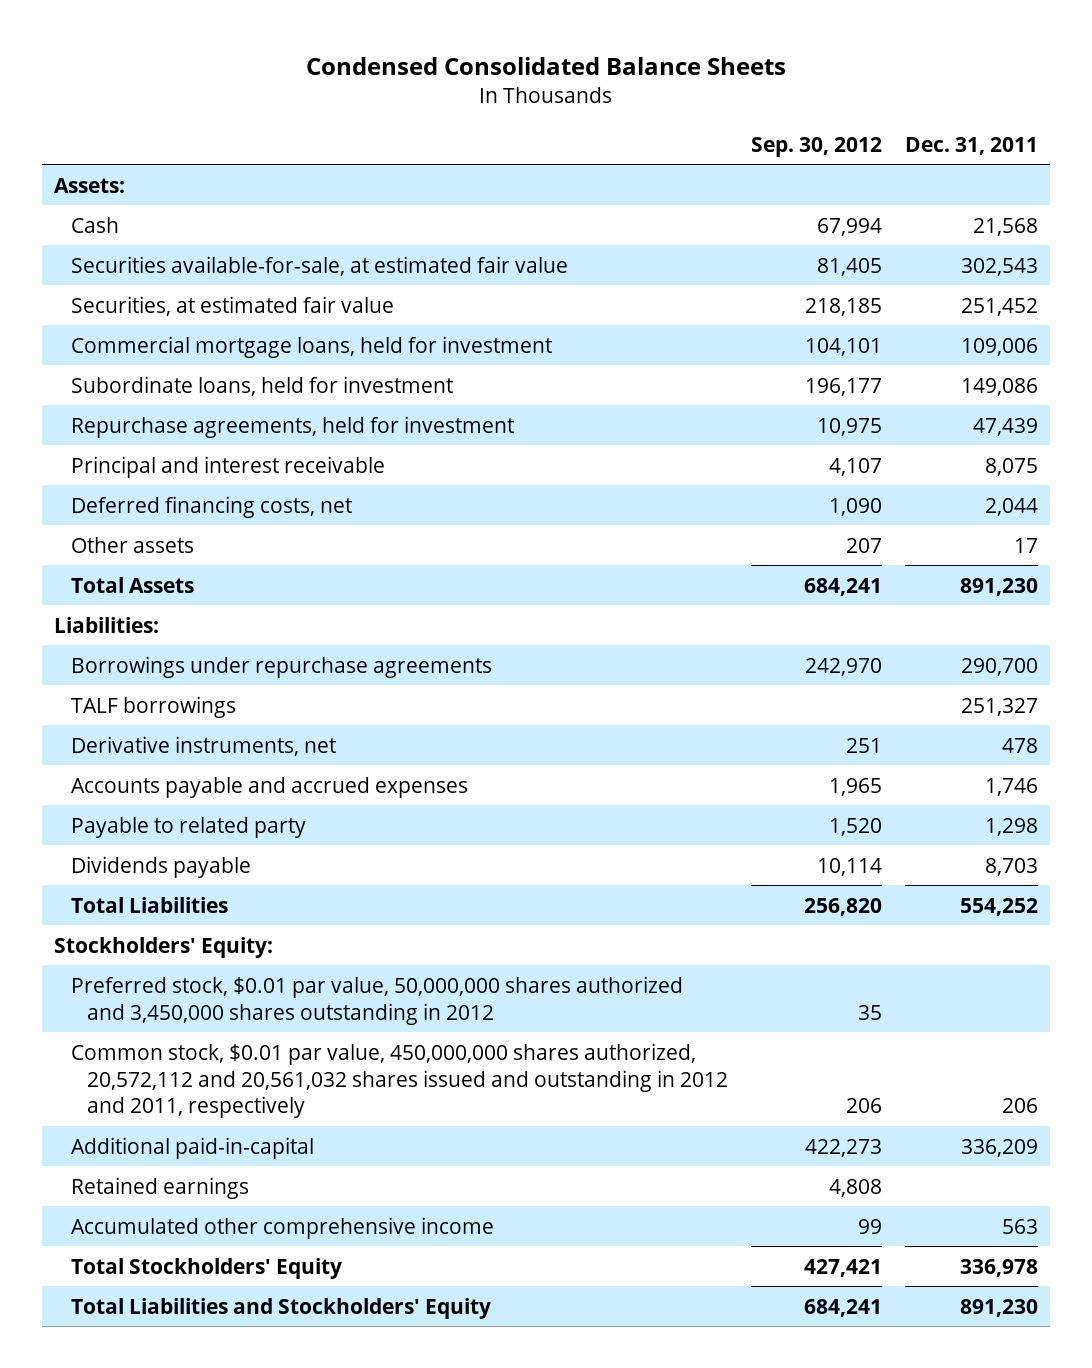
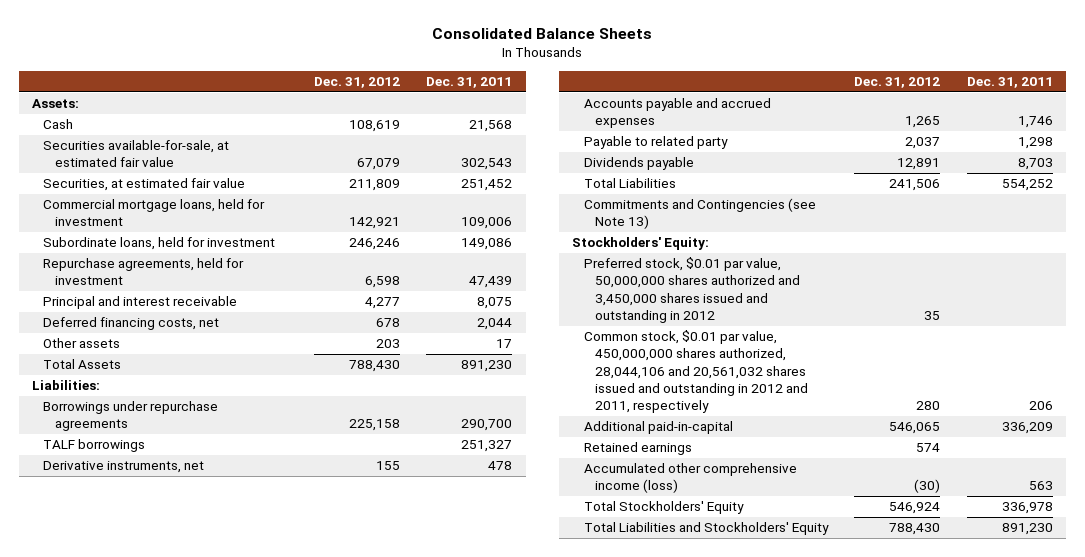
[306,56,787,75] Condensed Consolidated Balance Sheets -> [432,28,653,40] Consolidated Balance Sheets
[751,136,883,157] Sep. 30, 2012 -> none
none -> [313,76,400,88] Dec. 31, 2012
none -> [583,198,816,230] Commitments and Contingencies (see Note 13)
[70,975,683,1025] Preferred stock, $0.01 par value, 50,000,000 shares authorized and 3,450,000 shares outstanding in 2012 -> [583,257,801,323] Preferred stock, $0.01 par value, 50,000,000 shares authorized and 3,450,000 shares issued and outstanding in 2012
[70,1042,729,1119] Common stock, $0.01 par value, 450,000,000 shares authorized, 20,572,112 and 20,561,032 shares issued and outstanding in 2012 and 2011, respectively -> [583,330,809,414] Common stock, $0.01 par value, 450,000,000 shares authorized, 28,044,106 and 20,561,032 shares issued and outstanding in 2012 and 2011, respectively
[70,1216,494,1239] Accumulated other comprehensive income -> [583,463,797,494] Accumulated other comprehensive income (loss)

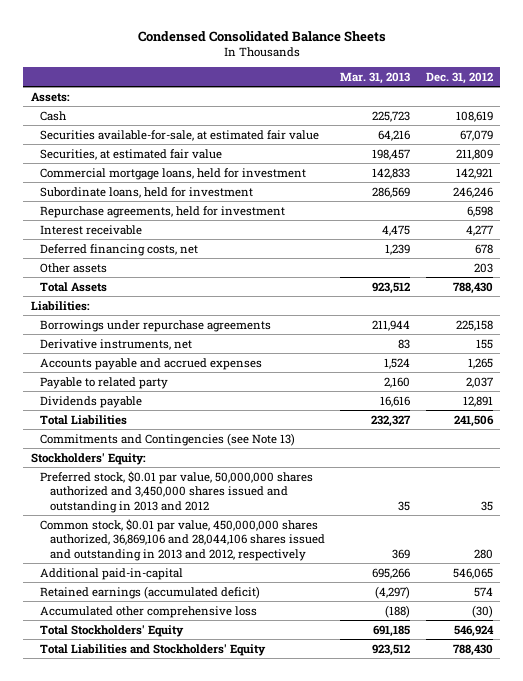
[432,28,653,40] Consolidated Balance Sheets -> [137,30,386,42] Condensed Consolidated Balance Sheets
[426,76,513,88] Dec. 31, 2011 -> none
none -> [340,71,411,84] Mar. 31, 2013
[43,296,238,310] Principal and interest receivable -> [40,224,143,235] Interest receivable
[43,439,146,453] TALF borrowings -> none
[583,257,801,323] Preferred stock, $0.01 par value, 50,000,000 shares authorized and 3,450,000 shares issued and outstanding in 2012 -> [40,470,314,513] Preferred stock, $0.01 par value, 50,000,000 shares authorized and 3,450,000 shares issued and outstanding in 2013 and 2012
[583,330,809,414] Common stock, $0.01 par value, 450,000,000 shares authorized, 28,044,106 and 20,561,032 shares issued and outstanding in 2012 and 2011, respectively -> [40,518,326,561] Common stock, $0.01 par value, 450,000,000 shares authorized, 36,869,106 and 28,044,106 shares issued and outstanding in 2013 and 2012, respectively
[583,442,692,456] Retained earnings -> [40,585,261,599] Retained earnings (accumulated deficit)
[583,463,797,494] Accumulated other comprehensive income (loss) -> [40,605,258,618] Accumulated other comprehensive loss

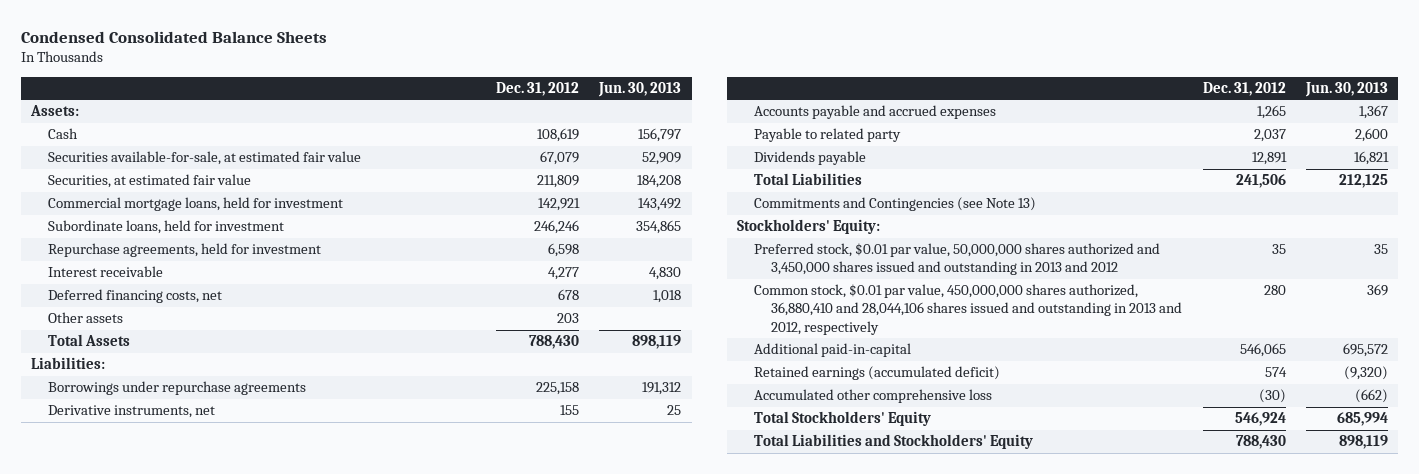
[340,71,411,84] Mar. 31, 2013 -> none
none -> [598,81,682,97] Jun. 30, 2013
[40,518,326,561] Common stock, $0.01 par value, 450,000,000 shares authorized, 36,869,106 and 28,044,106 shares issued and outstanding in 2013 and 2012, respectively -> [754,284,1183,335] Common stock, $0.01 par value, 450,000,000 shares authorized, 36,880,410 and 28,044,106 shares issued and outstanding in 2013 and 2012, respectively

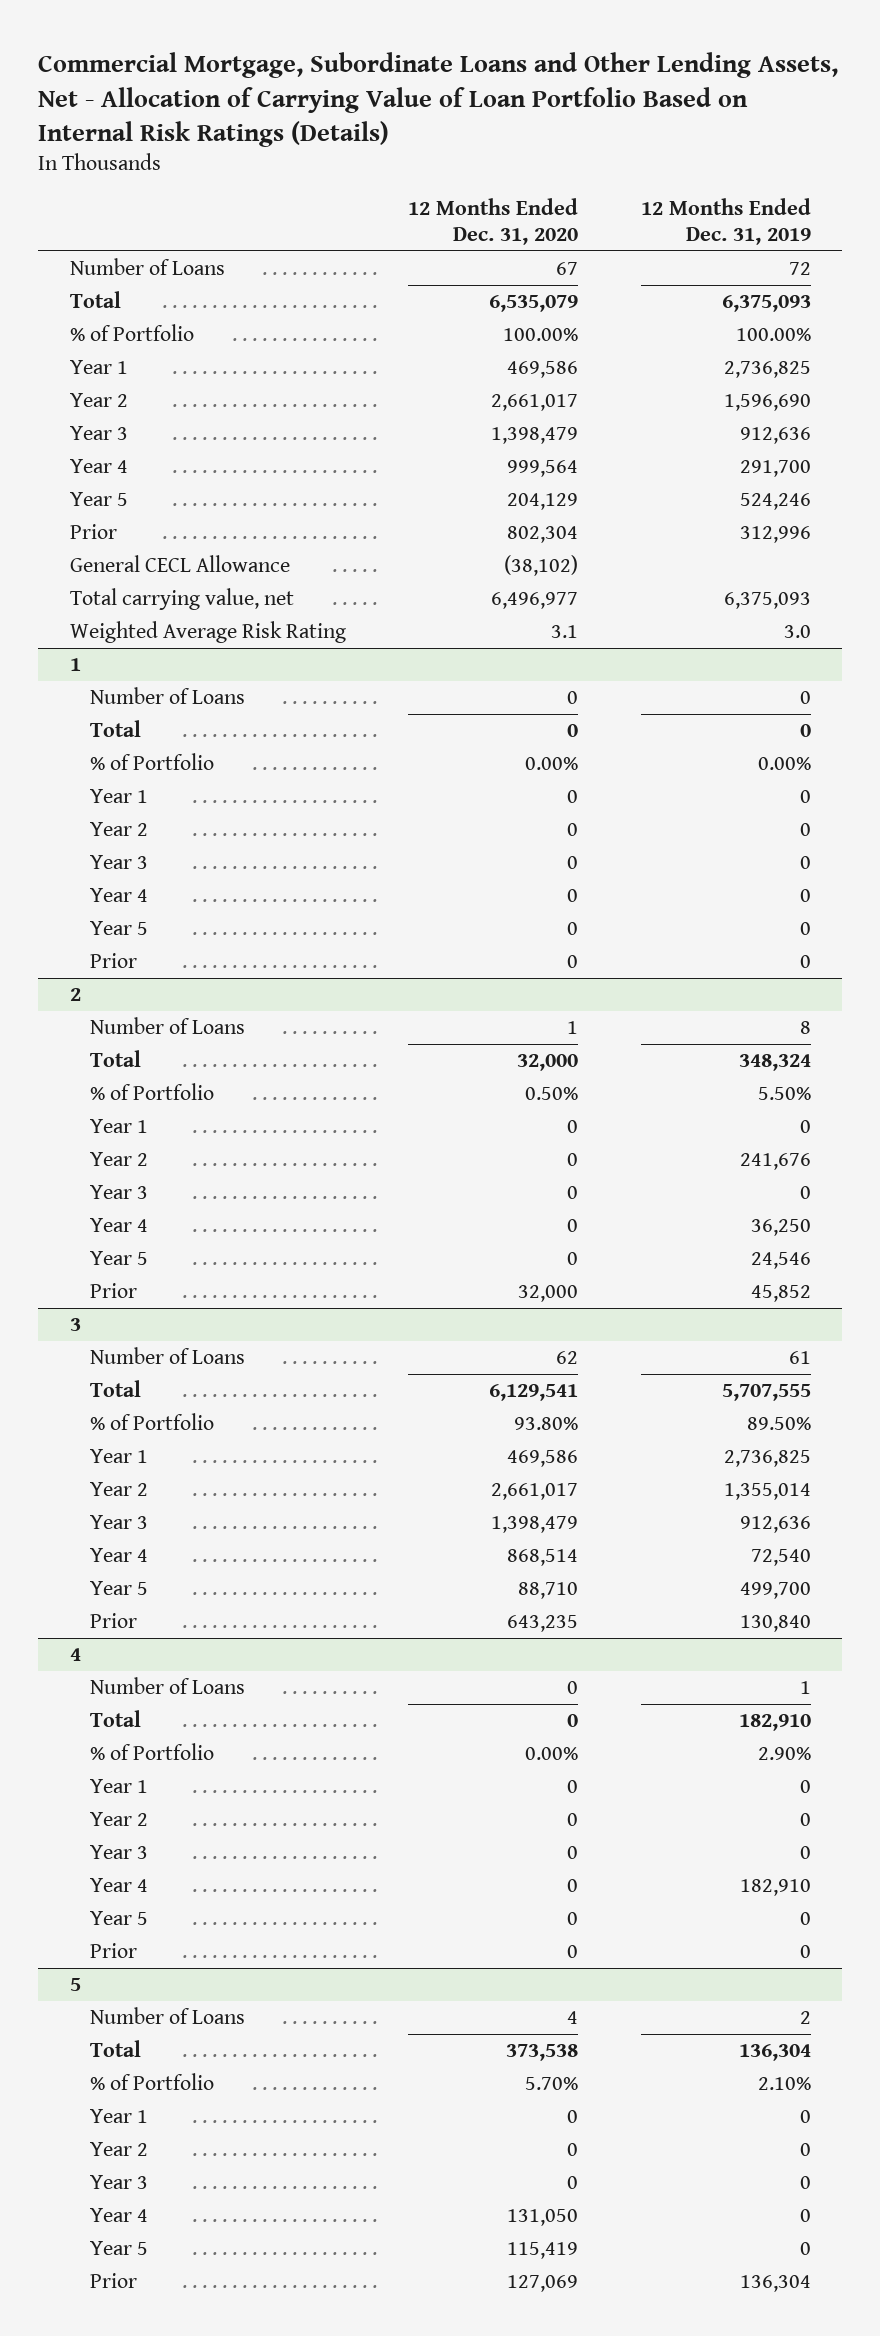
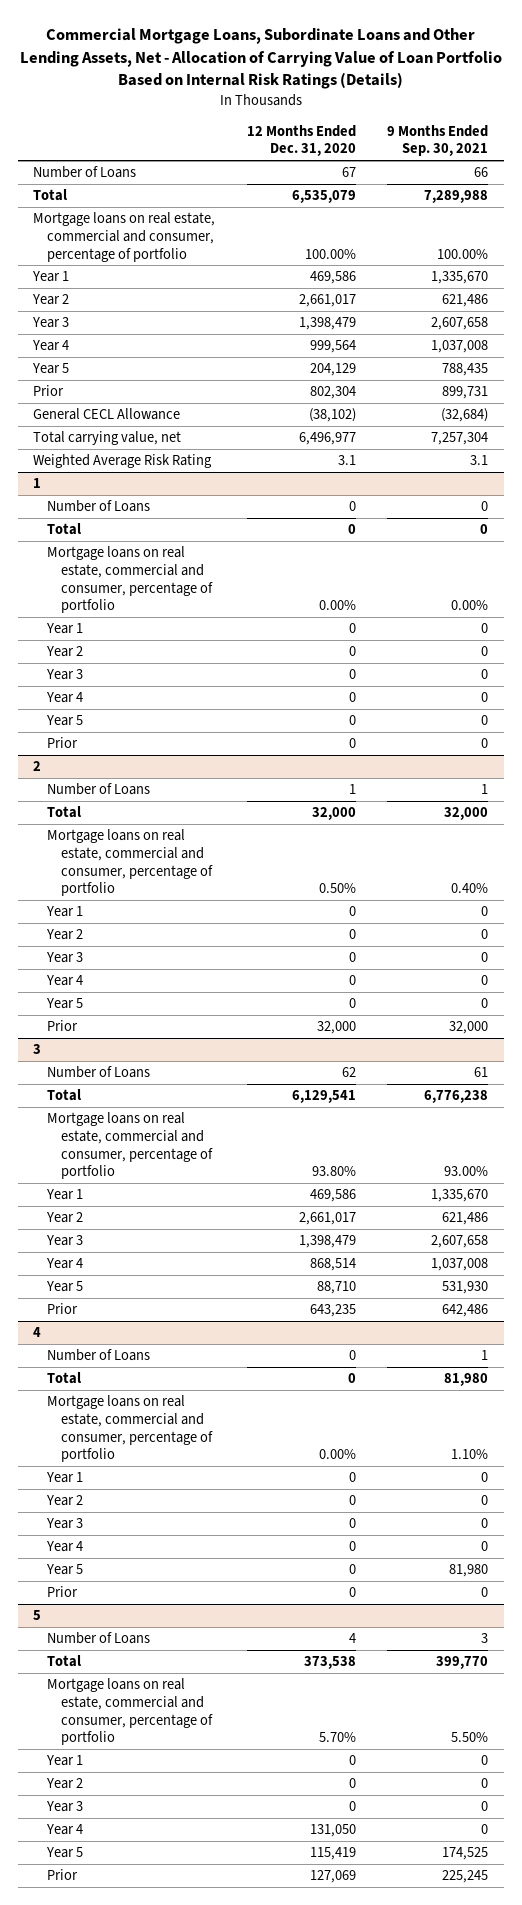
[38,52,839,147] Commercial Mortgage, Subordinate Loans and Other Lending Assets, Net - Allocation of Carrying Value of Loan Portfolio Based on Internal Risk Ratings (Details) -> [19,28,502,90] Commercial Mortgage Loans, Subordinate Loans and Other Lending Assets, Net - Allocation of Carrying Value of Loan Portfolio Based on Internal Risk Ratings (Details)
[640,198,811,246] 12 Months Ended Dec. 31, 2019 -> none
none -> [387,124,489,157] 9 Months Ended Sep. 30, 2021
[69,324,194,342] % of Portfolio -> [33,212,216,262] Mortgage loans on real estate, commercial and consumer, percentage of portfolio
[90,753,215,771] % of Portfolio -> [47,546,214,614] Mortgage loans on real estate, commercial and consumer, percentage of portfolio
[90,1083,215,1101] % of Portfolio -> [47,829,214,897] Mortgage loans on real estate, commercial and consumer, percentage of portfolio
[90,1413,215,1431] % of Portfolio -> [47,1112,214,1180] Mortgage loans on real estate, commercial and consumer, percentage of portfolio
[90,1743,215,1761] % of Portfolio -> [47,1395,214,1463] Mortgage loans on real estate, commercial and consumer, percentage of portfolio
[90,2073,215,2091] % of Portfolio -> [47,1678,214,1746] Mortgage loans on real estate, commercial and consumer, percentage of portfolio

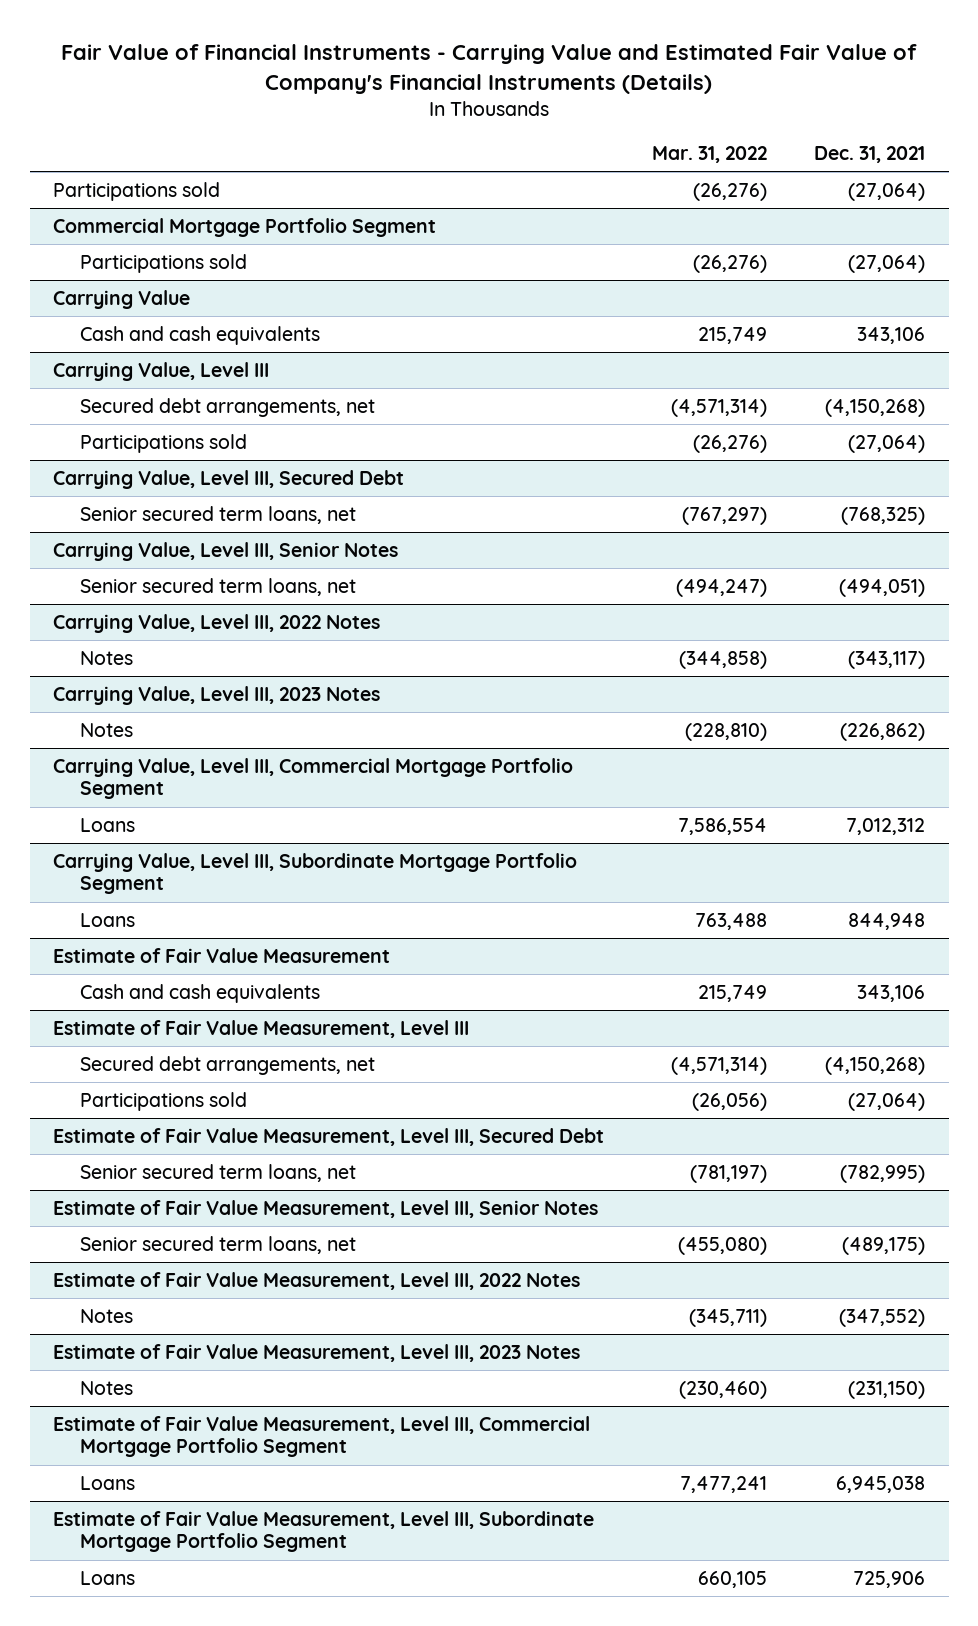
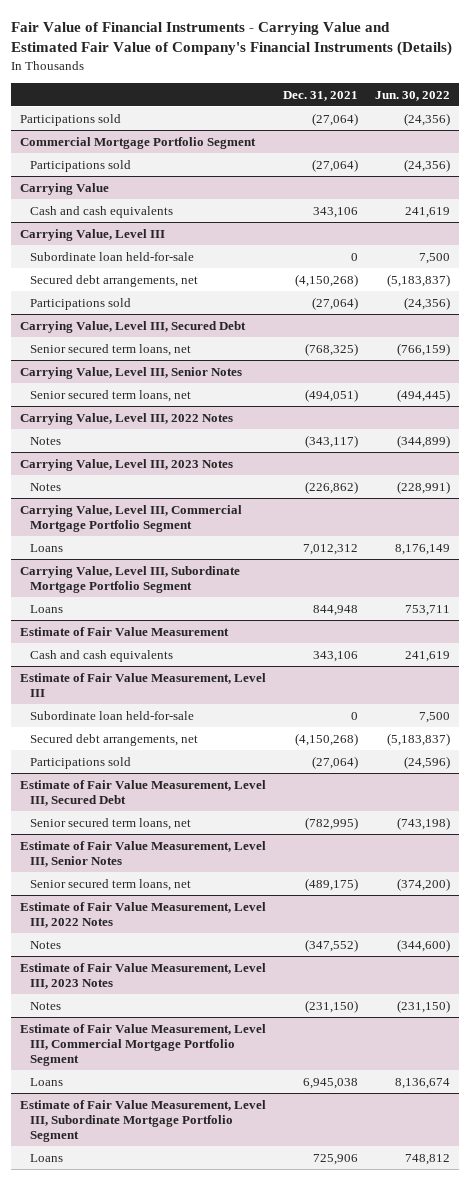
[651,145,767,163] Mar. 31, 2022 -> none
none -> [375,90,451,101] Jun. 30, 2022
none -> [30,251,195,261] Subordinate loan held-for-sale
none -> [30,710,195,720] Subordinate loan held-for-sale

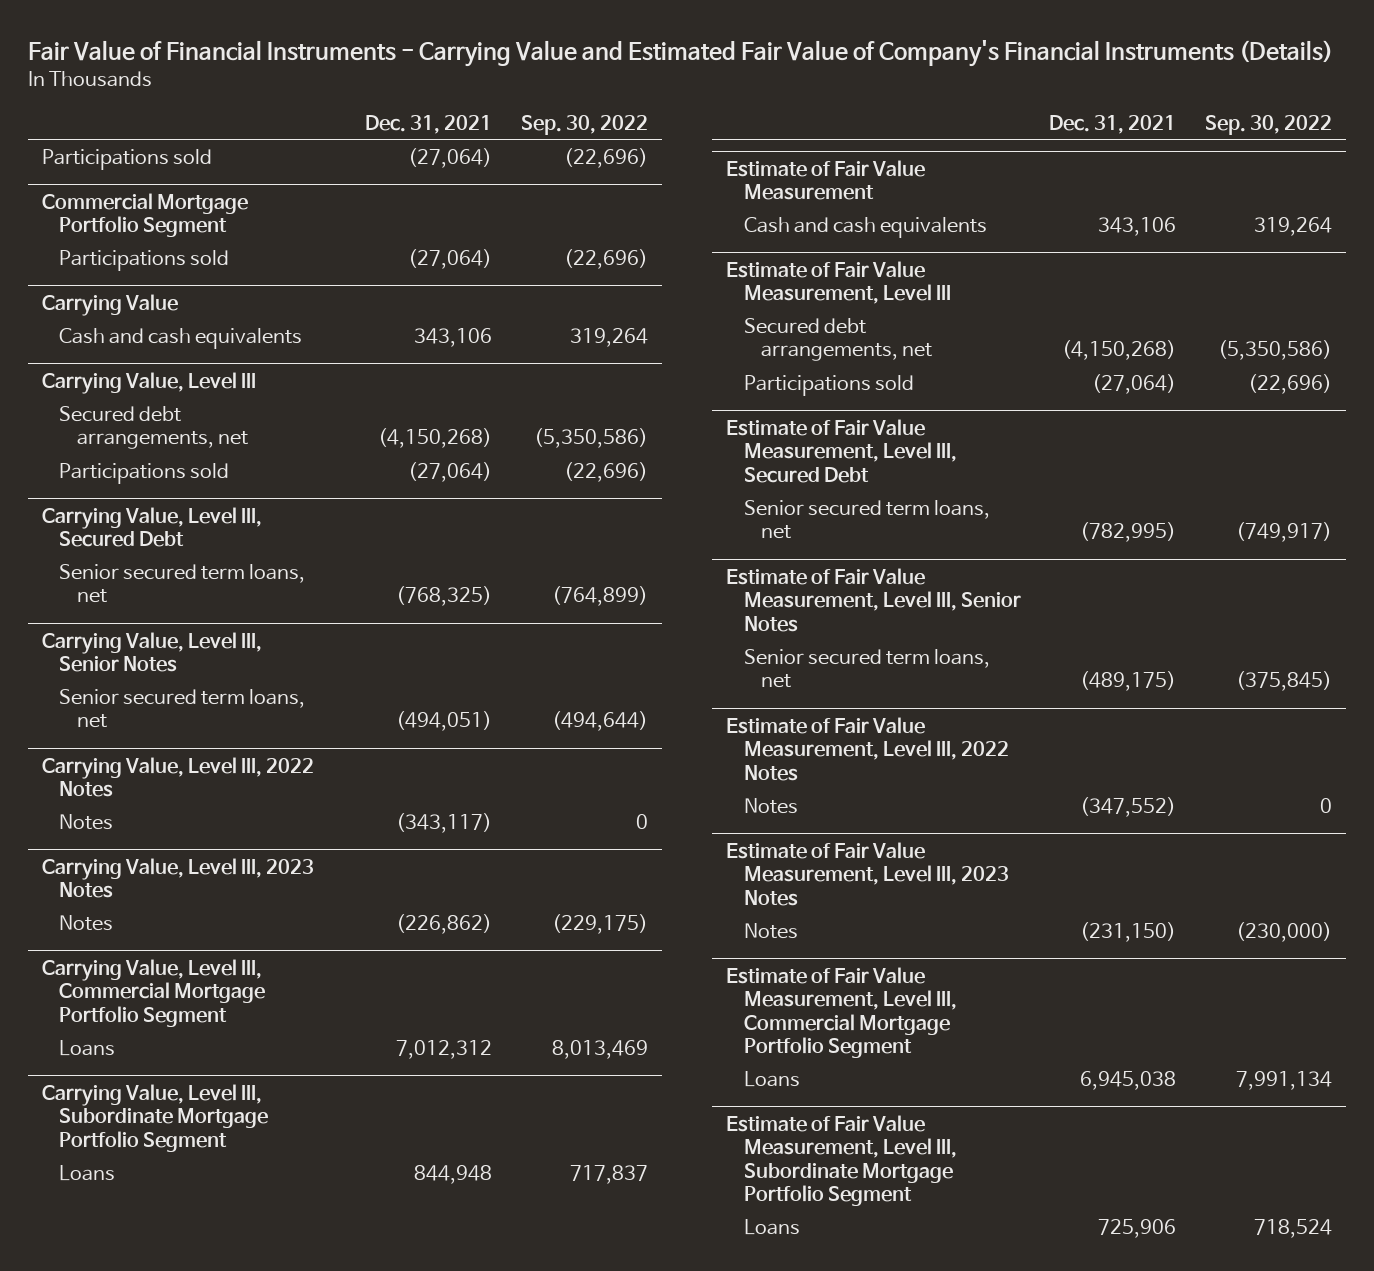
[375,90,451,101] Jun. 30, 2022 -> none
none -> [520,114,648,135] Sep. 30, 2022
[30,251,195,261] Subordinate loan held-for-sale -> none
[30,710,195,720] Subordinate loan held-for-sale -> none

